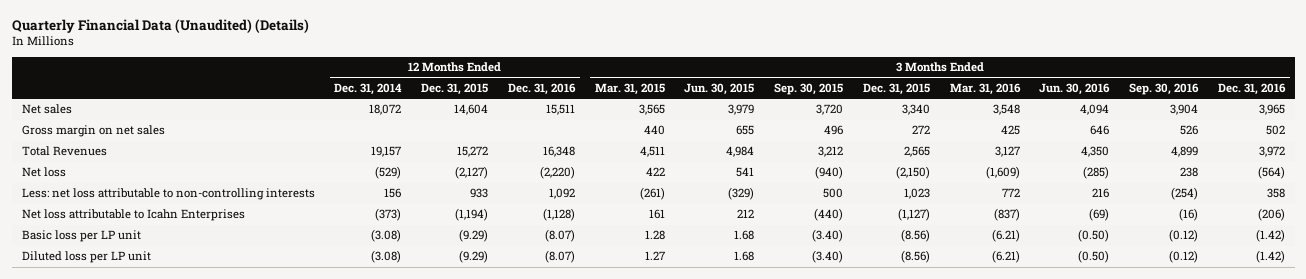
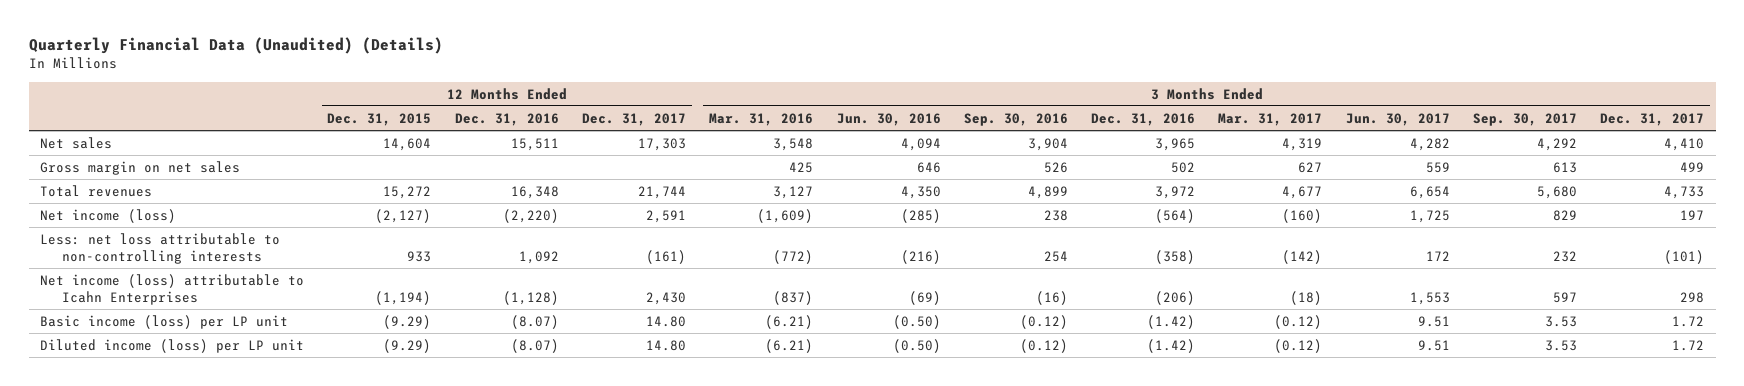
[334,83,403,96] Dec. 31, 2014 -> none
[594,83,665,96] Mar. 31, 2015 -> none
[684,83,755,96] Jun. 30, 2015 -> none
[774,83,844,96] Sep. 30, 2015 -> none
[862,83,930,96] Dec. 31, 2015 -> none
none -> [582,112,687,126] Dec. 31, 2017
none -> [1218,112,1323,126] Mar. 31, 2017
none -> [1345,112,1450,126] Jun. 30, 2017
none -> [1472,112,1577,126] Sep. 30, 2017
none -> [1600,112,1705,126] Dec. 31, 2017
[21,146,107,157] Total Revenues -> [40,184,153,197] Total revenues
[21,167,66,178] Net loss -> [40,208,177,223] Net income (loss)
[1001,188,1020,198] 772 -> [773,249,814,264] (772)
[1092,188,1110,199] 216 -> [900,249,941,264] (216)
[1170,187,1198,201] (254) -> [1043,250,1068,262] 254
[1266,188,1285,199] 358 -> [1155,249,1196,264] (358)
[21,209,245,222] Net loss attributable to Icahn Enterprises -> [40,273,305,305] Net income (loss) attributable to Icahn Enterprises
[21,230,141,243] Basic loss per LP unit -> [40,314,289,329] Basic income (loss) per LP unit
[21,251,151,264] Diluted loss per LP unit -> [40,338,305,353] Diluted income (loss) per LP unit

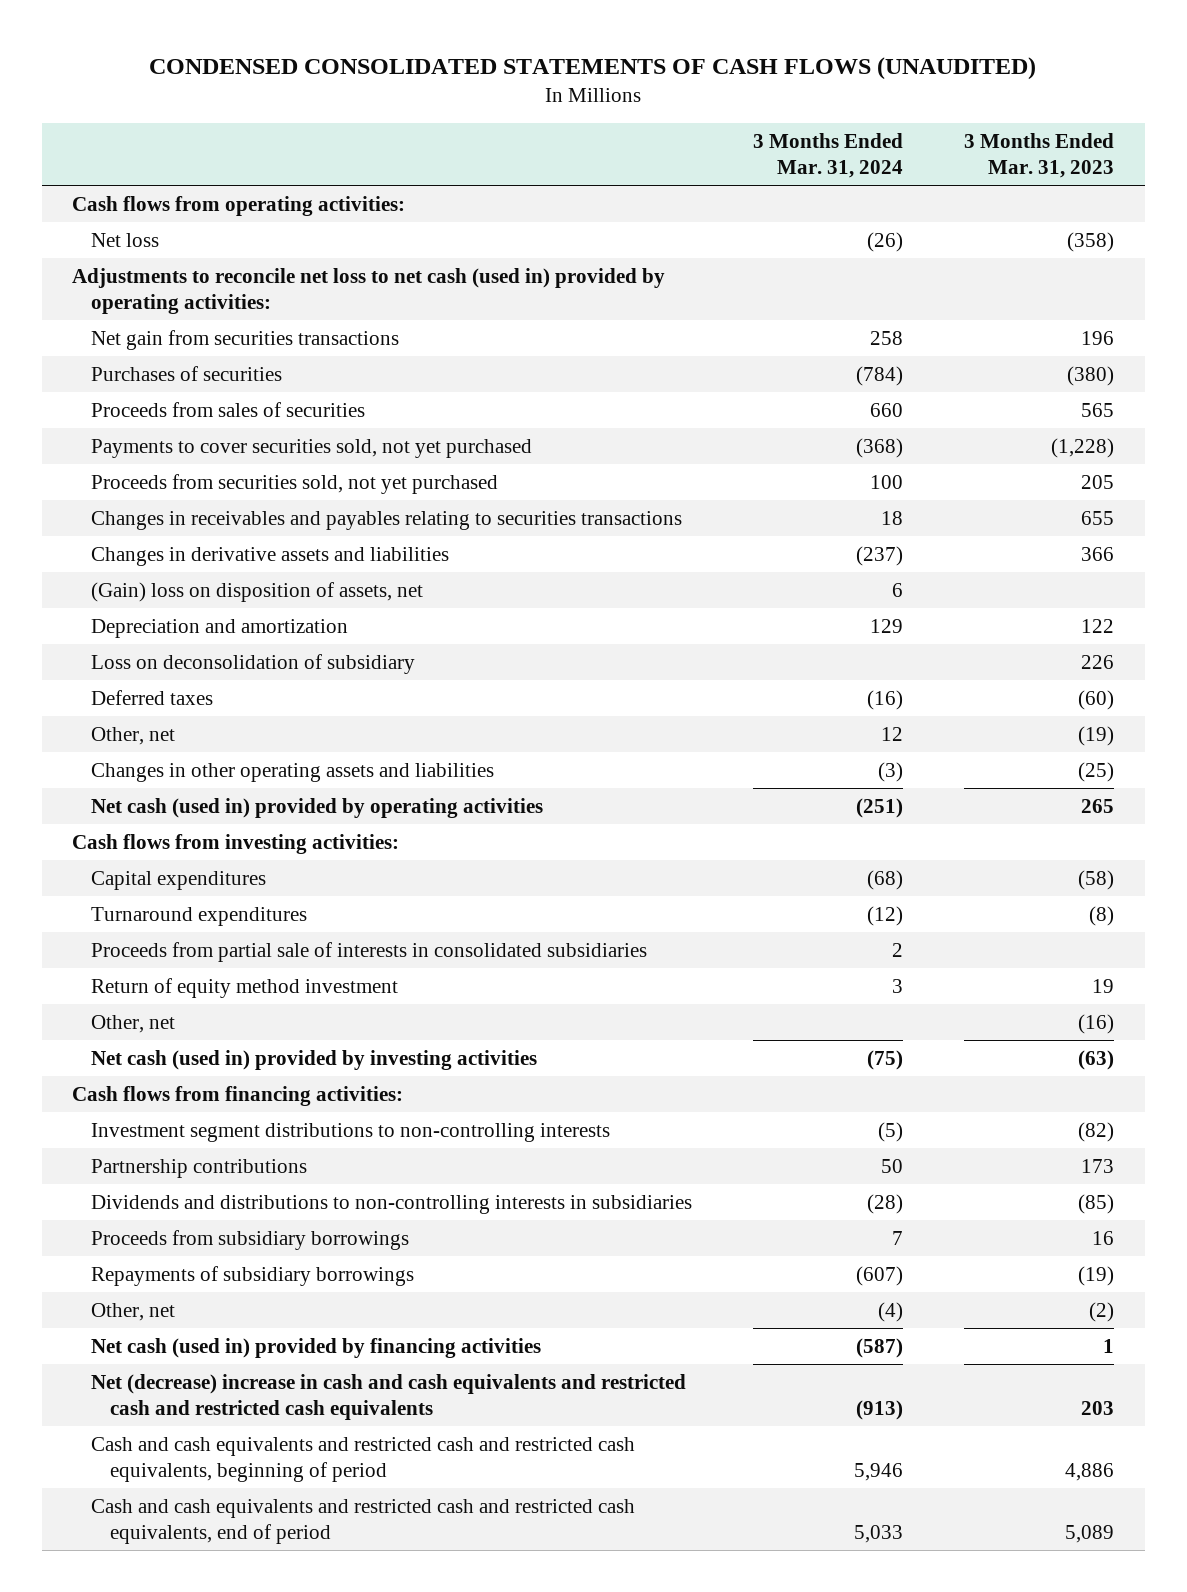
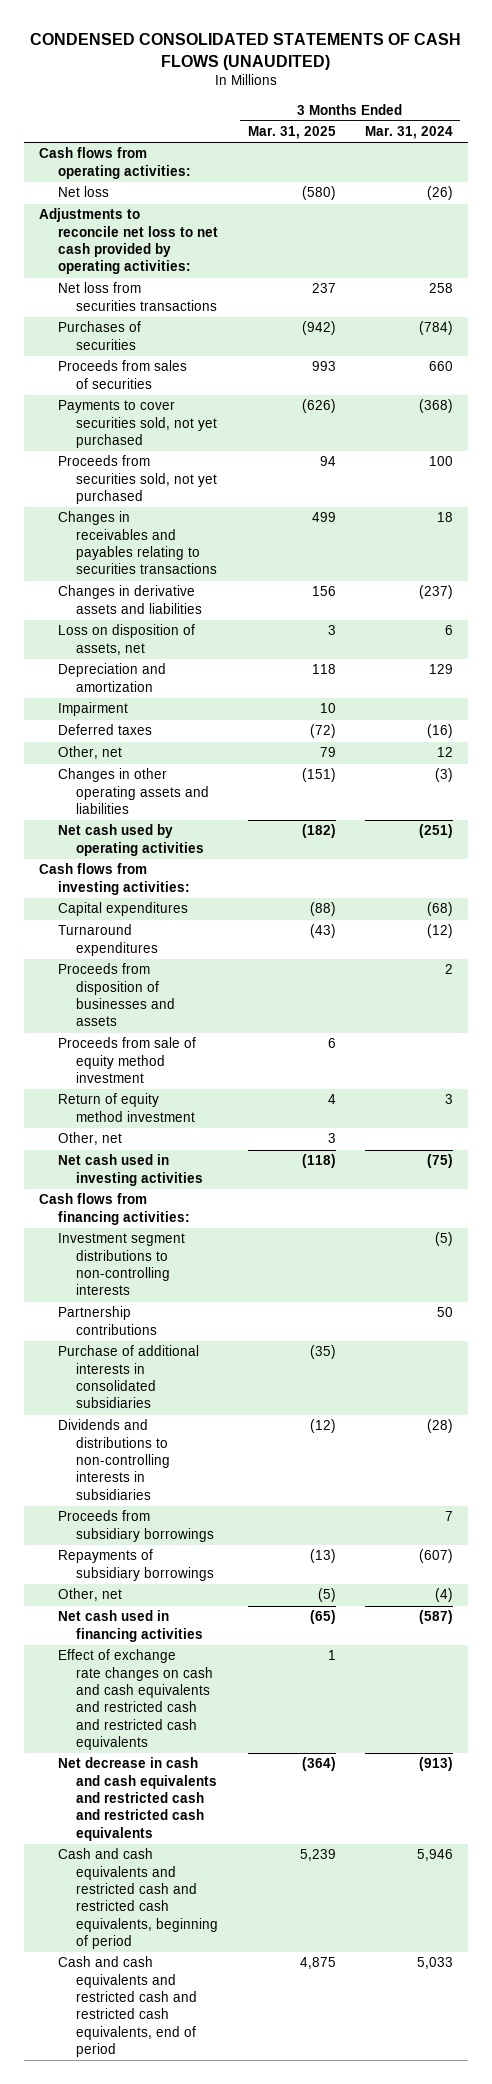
[964,133,1115,178] 3 Months Ended Mar. 31, 2023 -> none
none -> [247,126,336,140] Mar. 31, 2025
[72,267,666,314] Adjustments to reconcile net loss to net cash (used in) provided by operating activities: -> [38,208,218,275] Adjustments to reconcile net loss to net cash provided by operating activities:
[91,329,400,350] Net gain from securities transactions -> [57,282,218,311] Net loss from securities transactions
[91,581,424,602] (Gain) loss on disposition of assets, net -> [57,624,195,655] Loss on disposition of assets, net
[91,653,416,674] Loss on deconsolidation of subsidiary -> none
none -> [57,702,128,717] Impairment
[91,797,544,818] Net cash (used in) provided by operating activities -> [57,824,205,856] Net cash used by operating activities
[91,941,648,962] Proceeds from partial sale of interests in consolidated subsidiaries -> none
none -> [57,963,176,1027] Proceeds from disposition of businesses and assets
none -> [57,1037,196,1084] Proceeds from sale of equity method investment
[91,1049,538,1070] Net cash (used in) provided by investing activities -> [57,1154,204,1186] Net cash used in investing activities
none -> [57,1345,199,1409] Purchase of additional interests in consolidated subsidiaries
[91,1337,542,1358] Net cash (used in) provided by financing activities -> [57,1610,204,1642] Net cash used in financing activities
none -> [57,1649,214,1751] Effect of exchange rate changes on cash and cash equivalents and restricted cash and restricted cash equivalents
[91,1373,687,1420] Net (decrease) increase in cash and cash equivalents and restricted cash and restricted cash equivalents -> [57,1757,218,1841] Net decrease in cash and cash equivalents and restricted cash and restricted cash equivalents

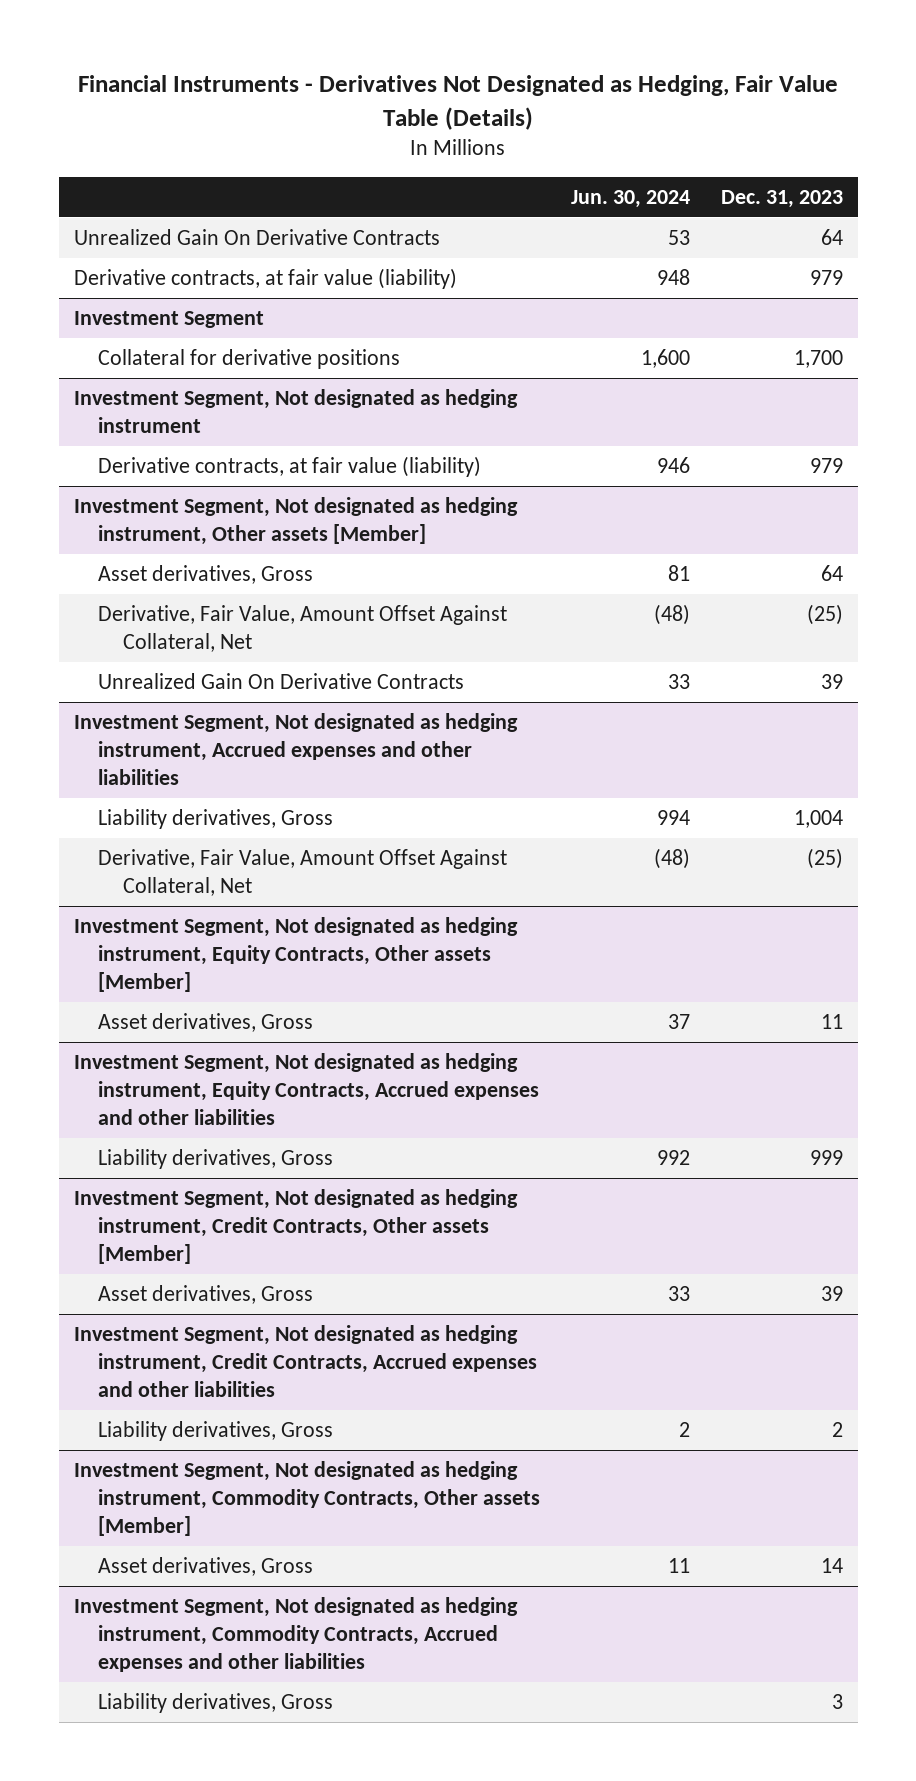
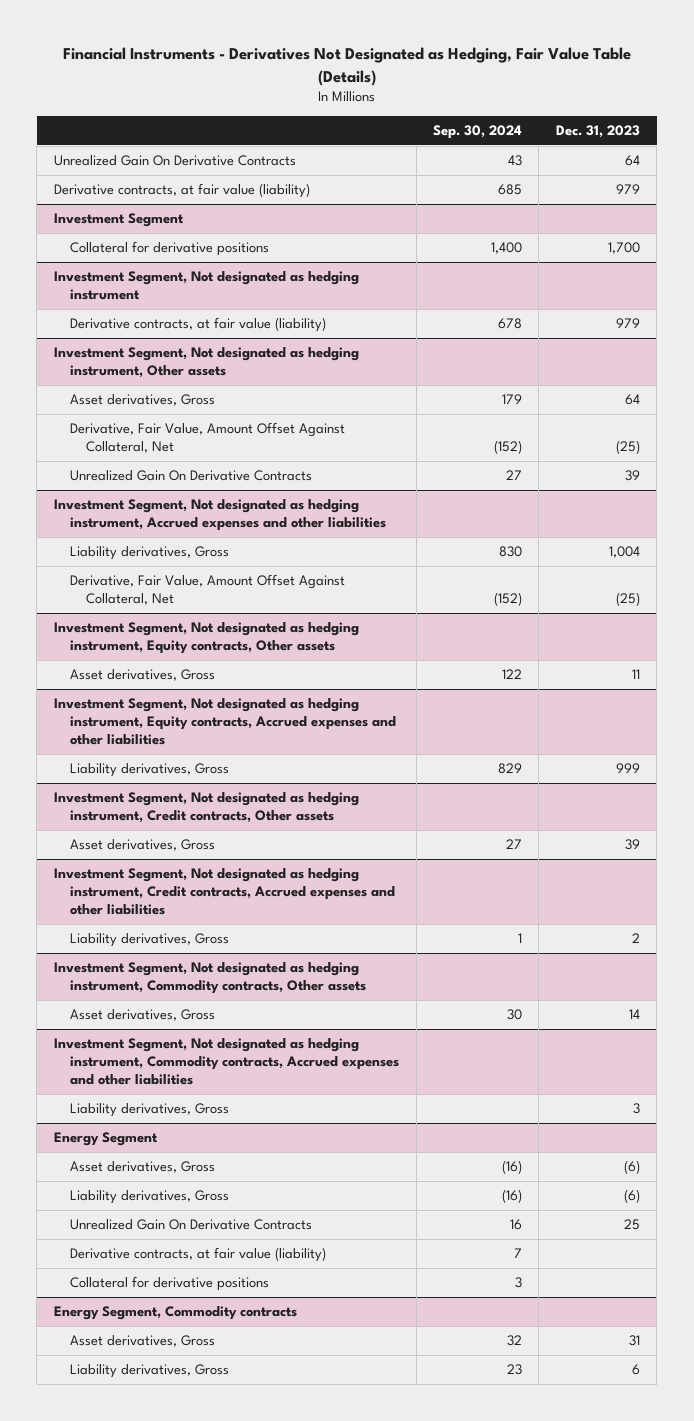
[570,190,690,209] Jun. 30, 2024 -> none
none -> [432,125,522,140] Sep. 30, 2024
[73,496,518,546] Investment Segment, Not designated as hedging instrument, Other assets [Member] -> [53,347,359,379] Investment Segment, Not designated as hedging instrument, Other assets
[73,916,518,993] Investment Segment, Not designated as hedging instrument, Equity Contracts, Other assets [Member] -> [53,622,359,655] Investment Segment, Not designated as hedging instrument, Equity contracts, Other assets
[73,1052,540,1126] Investment Segment, Not designated as hedging instrument, Equity Contracts, Accrued expenses and other liabilities -> [53,698,397,746] Investment Segment, Not designated as hedging instrument, Equity contracts, Accrued expenses and other liabilities
[73,1188,518,1265] Investment Segment, Not designated as hedging instrument, Credit Contracts, Other assets [Member] -> [53,792,359,824] Investment Segment, Not designated as hedging instrument, Credit contracts, Other assets
[73,1324,538,1398] Investment Segment, Not designated as hedging instrument, Credit Contracts, Accrued expenses and other liabilities -> [53,868,396,916] Investment Segment, Not designated as hedging instrument, Credit contracts, Accrued expenses and other liabilities
[73,1460,541,1537] Investment Segment, Not designated as hedging instrument, Commodity Contracts, Other assets [Member] -> [53,962,367,995] Investment Segment, Not designated as hedging instrument, Commodity contracts, Other assets
[73,1596,518,1673] Investment Segment, Not designated as hedging instrument, Commodity Contracts, Accrued expenses and other liabilities -> [53,1038,400,1086] Investment Segment, Not designated as hedging instrument, Commodity contracts, Accrued expenses and other liabilities
none -> [53,1132,158,1147] Energy Segment
none -> [70,1161,216,1174] Asset derivatives, Gross
none -> [70,1190,230,1205] Liability derivatives, Gross
none -> [70,1219,313,1231] Unrealized Gain On Derivative Contracts
none -> [70,1247,327,1263] Derivative contracts, at fair value (liability)
none -> [70,1276,270,1292] Collateral for derivative positions
none -> [53,1306,297,1321] Energy Segment, Commodity contracts
none -> [70,1335,216,1348] Asset derivatives, Gross
none -> [70,1364,230,1379] Liability derivatives, Gross

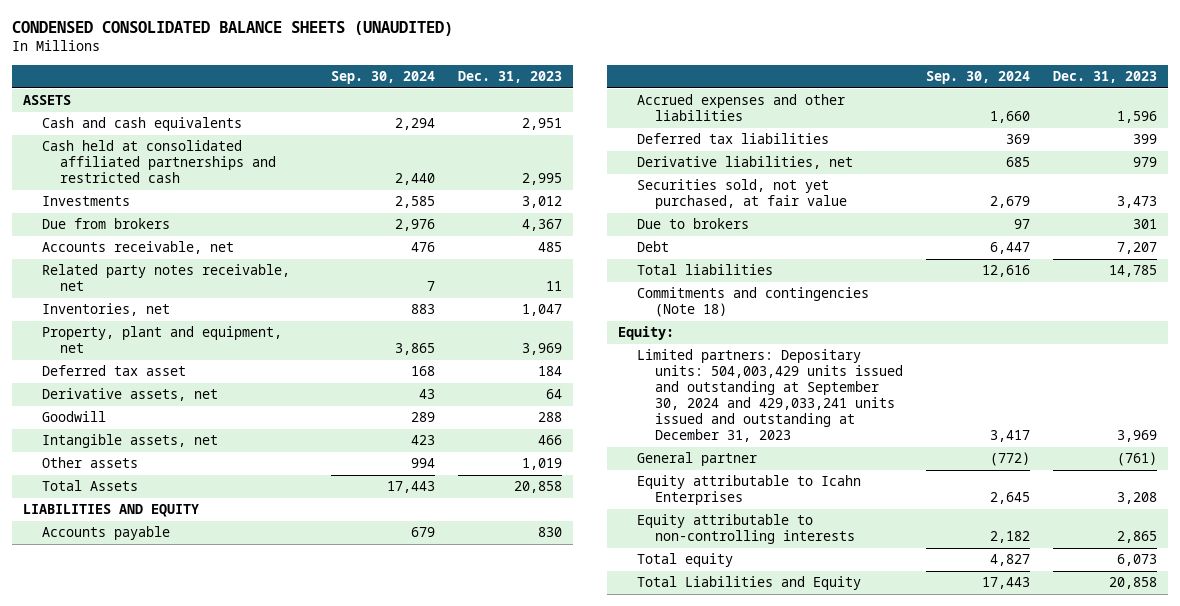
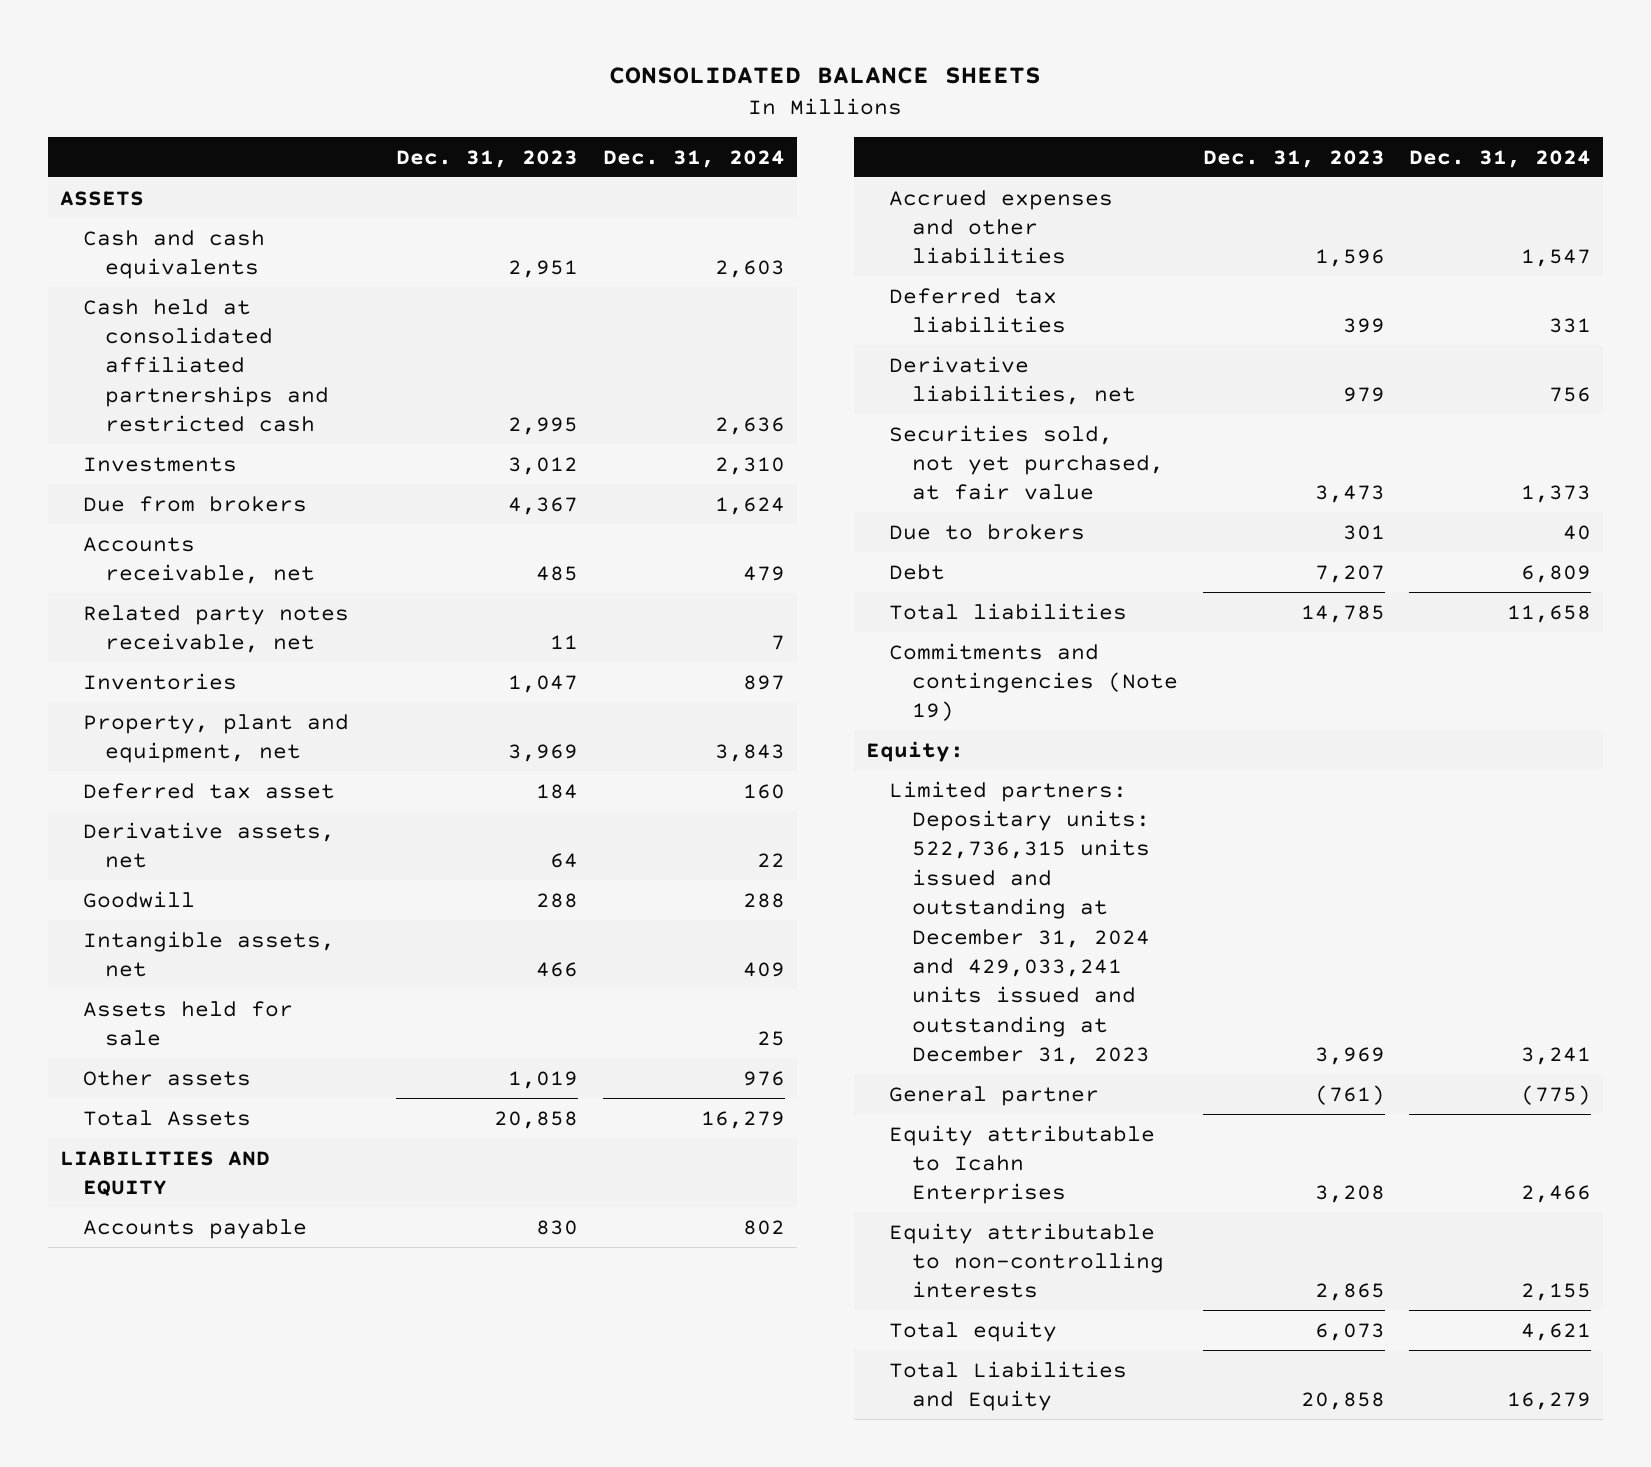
[11,20,453,36] CONDENSED CONSOLIDATED BALANCE SHEETS (UNAUDITED) -> [609,67,1042,85] CONSOLIDATED BALANCE SHEETS
[330,70,435,84] Sep. 30, 2024 -> none
none -> [602,149,785,168] Dec. 31, 2024
[41,303,170,317] Inventories, net -> [82,672,237,690] Inventories
none -> [82,1000,293,1046] Assets held for sale
[636,287,869,318] Commitments and contingencies (Note 18) -> [889,642,1178,722] Commitments and contingencies (Note 19)
[636,349,904,443] Limited partners: Depositary units: 504,003,429 units issued and outstanding at September 30, 2024 and 429,033,241 units issued and outstanding at December 31, 2023 -> [889,780,1150,1066] Limited partners: Depositary units: 522,736,315 units issued and outstanding at December 31, 2024 and 429,033,241 units issued and outstanding at December 31, 2023

